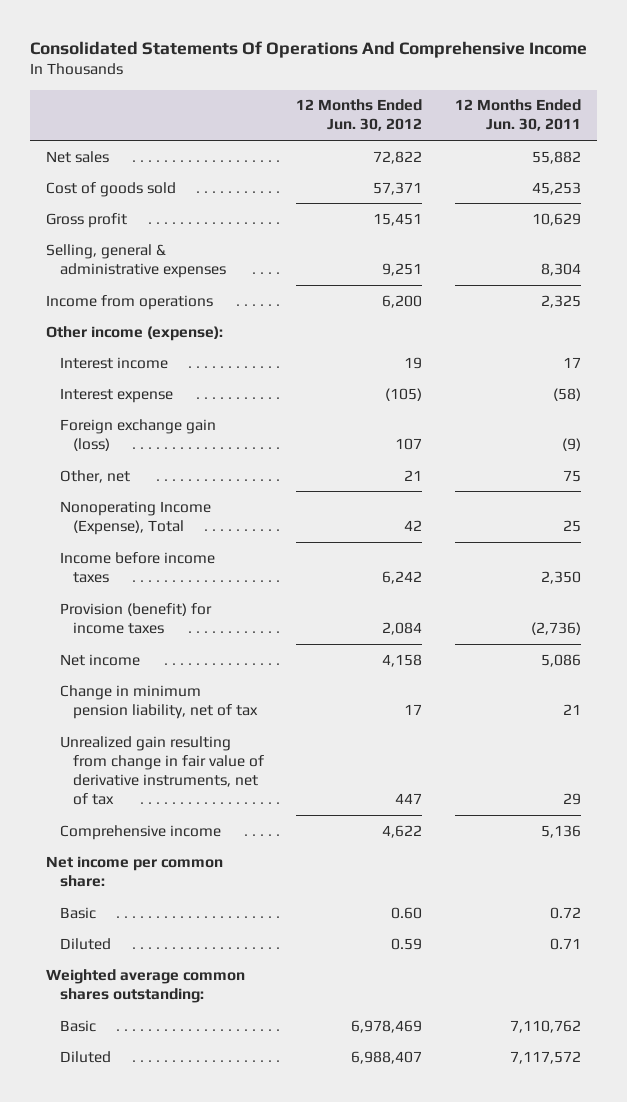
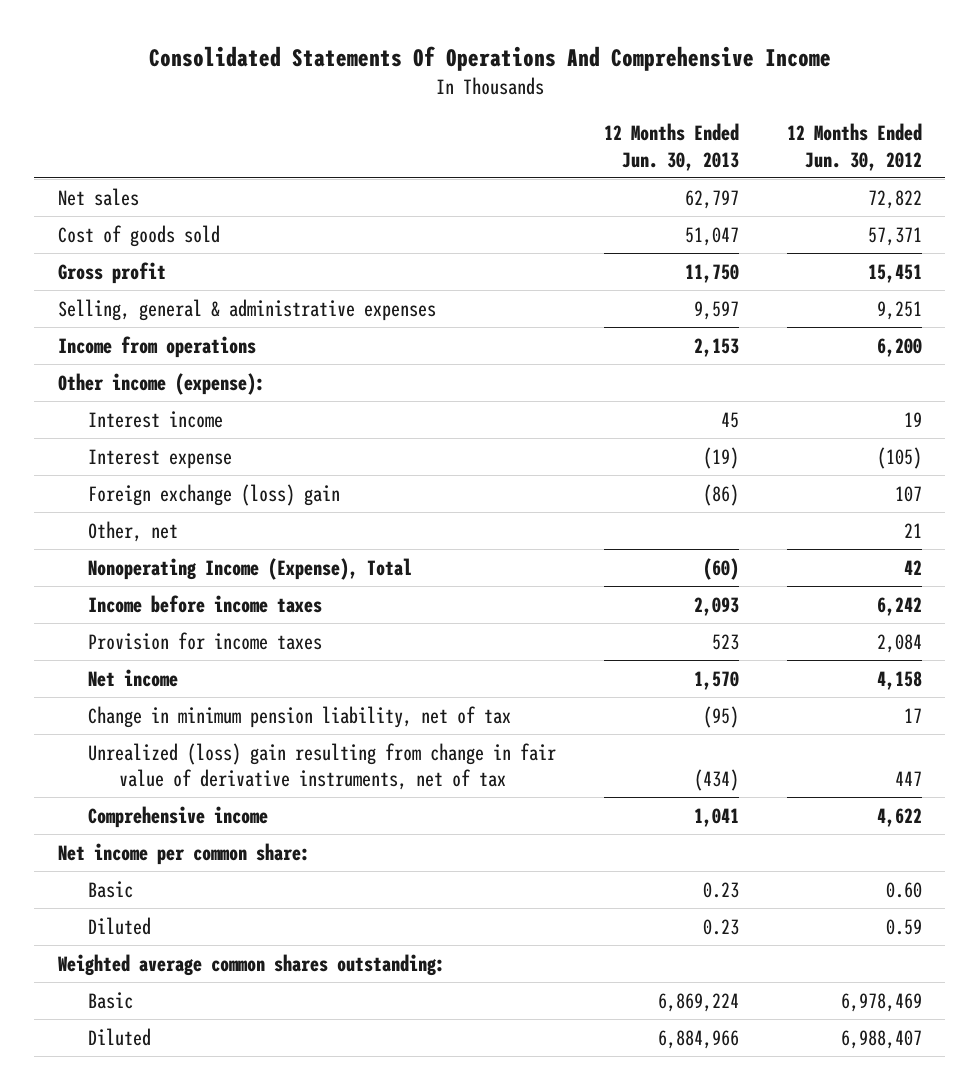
[454,99,581,132] 12 Months Ended Jun. 30, 2011 -> none
none -> [603,123,739,171] 12 Months Ended Jun. 30, 2013
[59,418,216,451] Foreign exchange gain (loss) -> [88,483,341,506] Foreign exchange (loss) gain
[59,602,212,634] Provision (benefit) for income taxes -> [88,631,323,650] Provision for income taxes
[59,735,265,806] Unrealized gain resulting from change in fair value of derivative instruments, net of tax -> [88,742,557,790] Unrealized (loss) gain resulting from change in fair value of derivative instruments, net of tax

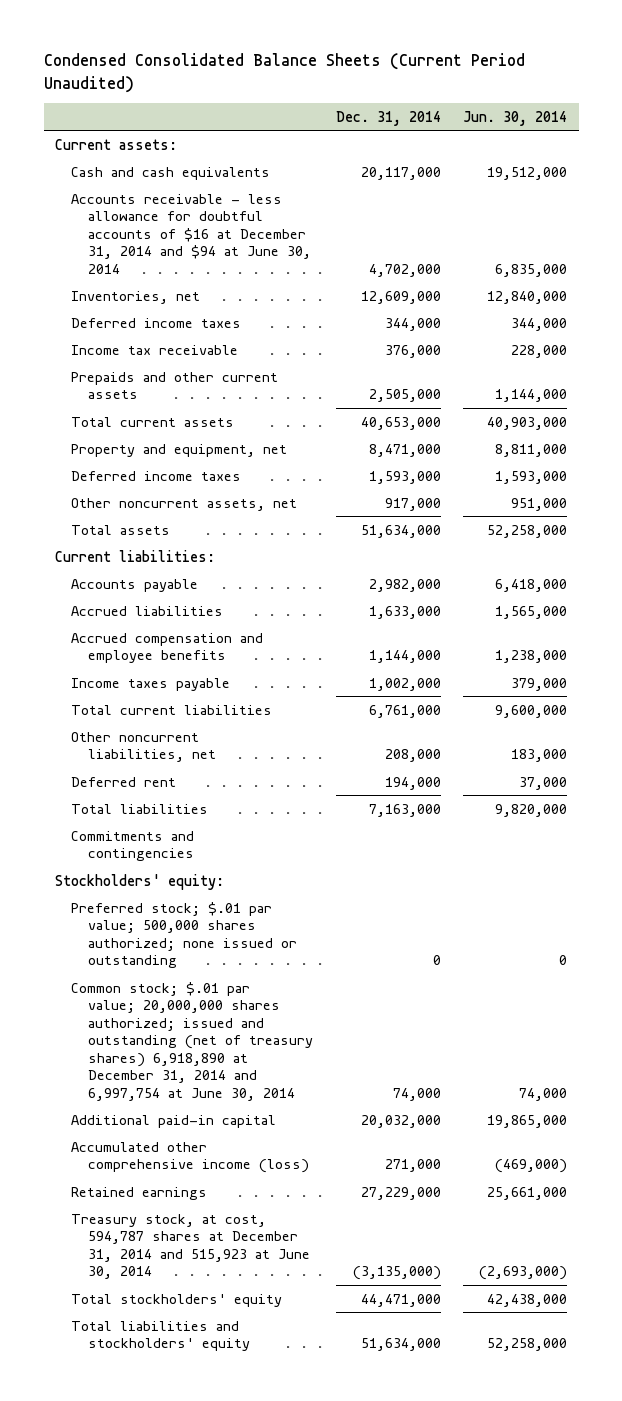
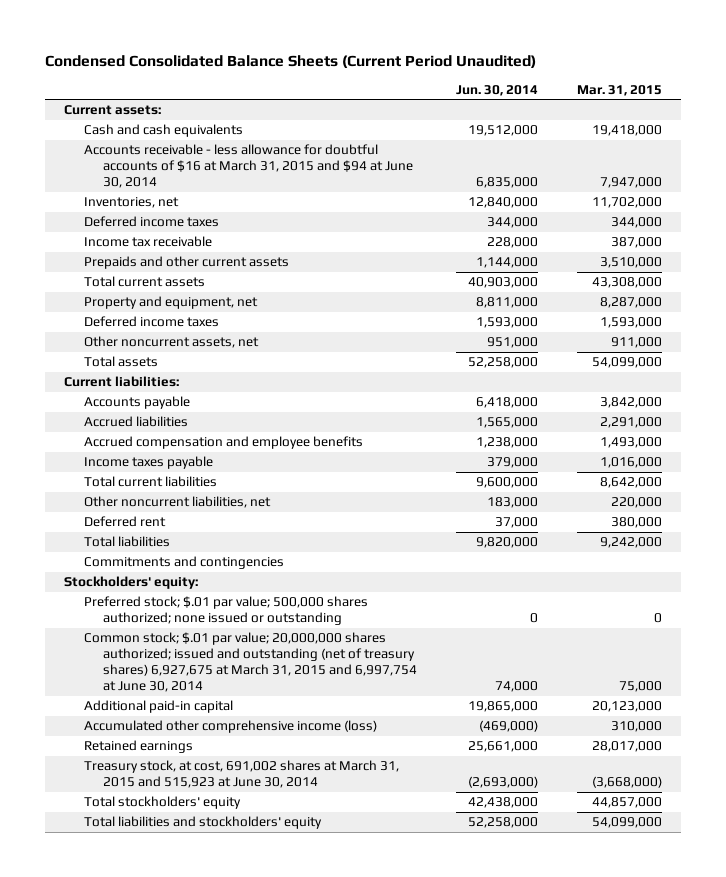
[335,110,441,126] Dec. 31, 2014 -> none
none -> [576,84,662,96] Mar. 31, 2015
[71,193,311,274] Accounts receivable - less allowance for doubtful accounts of $16 at December 31, 2014 and $94 at June 30, 2014 -> [83,144,414,189] Accounts receivable - less allowance for doubtful accounts of $16 at March 31, 2015 and $94 at June 30, 2014
[71,981,313,1101] Common stock; $.01 par value; 20,000,000 shares authorized; issued and outstanding (net of treasury shares) 6,918,890 at December 31, 2014 and 6,997,754 at June 30, 2014 -> [83,632,418,693] Common stock; $.01 par value; 20,000,000 shares authorized; issued and outstanding (net of treasury shares) 6,927,675 at March 31, 2015 and 6,997,754 at June 30, 2014
[71,1213,310,1280] Treasury stock, at cost, 594,787 shares at December 31, 2014 and 515,923 at June 30, 2014 -> [83,760,399,789] Treasury stock, at cost, 691,002 shares at March 31, 2015 and 515,923 at June 30, 2014

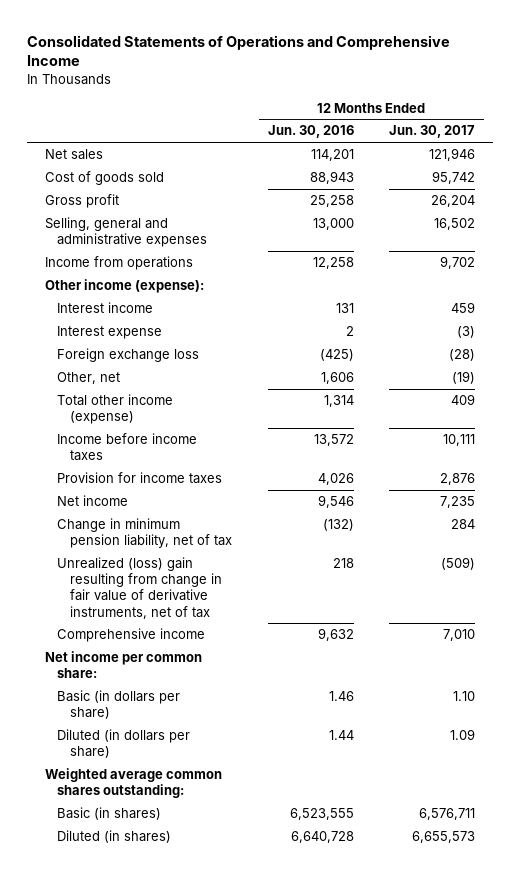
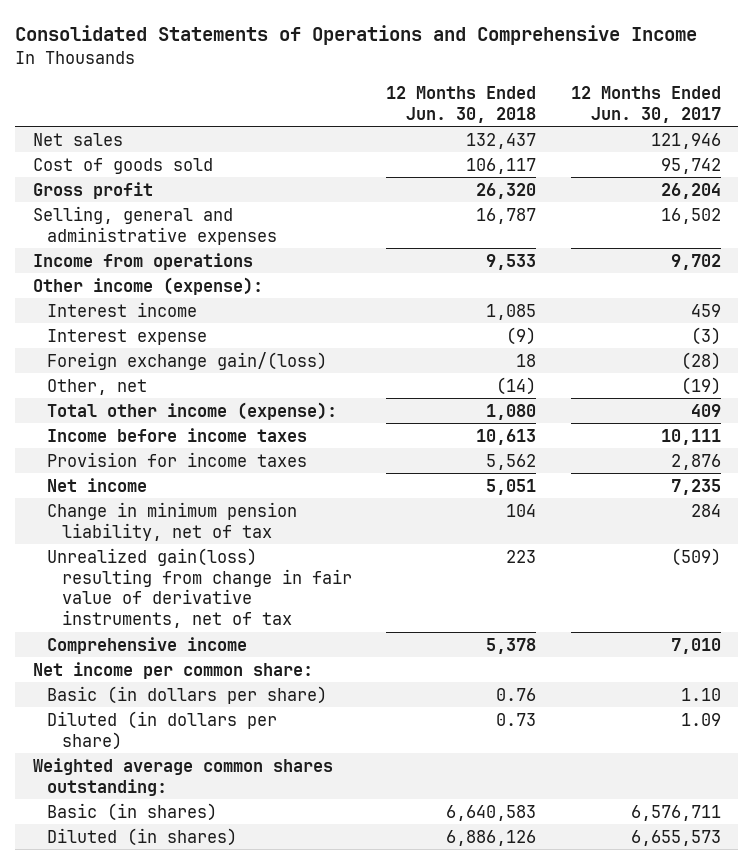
[267,125,354,139] Jun. 30, 2016 -> none
none -> [386,86,537,123] 12 Months Ended Jun. 30, 2018
[57,348,200,363] Foreign exchange loss -> [47,351,328,370] Foreign exchange gain/(loss)
[57,394,174,425] Total other income (expense) -> [47,401,338,420] Total other income (expense):
[57,557,223,619] Unrealized (loss) gain resulting from change in fair value of derivative instruments, net of tax -> [47,547,352,629] Unrealized gain(loss) resulting from change in fair value of derivative instruments, net of tax

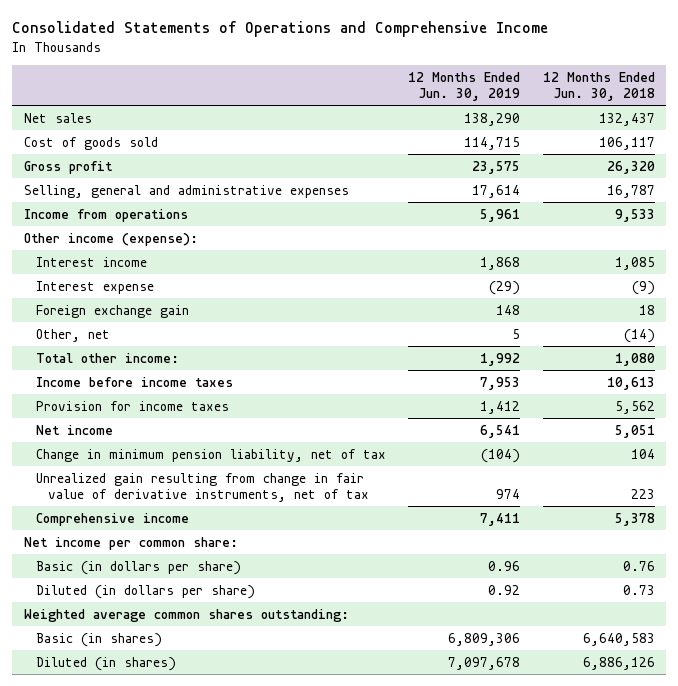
[570,86,721,123] 12 Months Ended Jun. 30, 2017 -> none
none -> [408,71,521,102] 12 Months Ended Jun. 30, 2019
[47,351,328,370] Foreign exchange gain/(loss) -> [36,304,190,318] Foreign exchange gain
[47,401,338,420] Total other income (expense): -> [36,352,180,363] Total other income:
[47,547,352,629] Unrealized gain(loss) resulting from change in fair value of derivative instruments, net of tax -> [36,472,370,502] Unrealized gain resulting from change in fair value of derivative instruments, net of tax

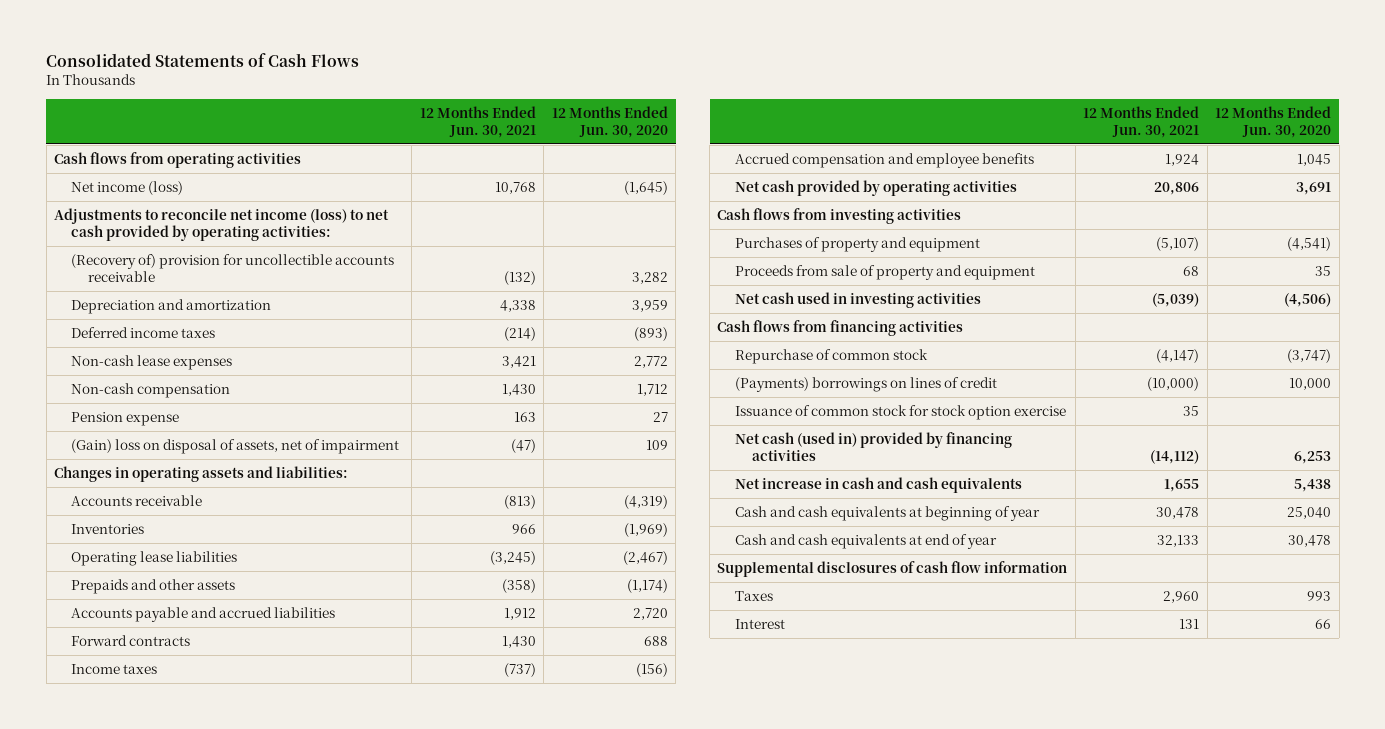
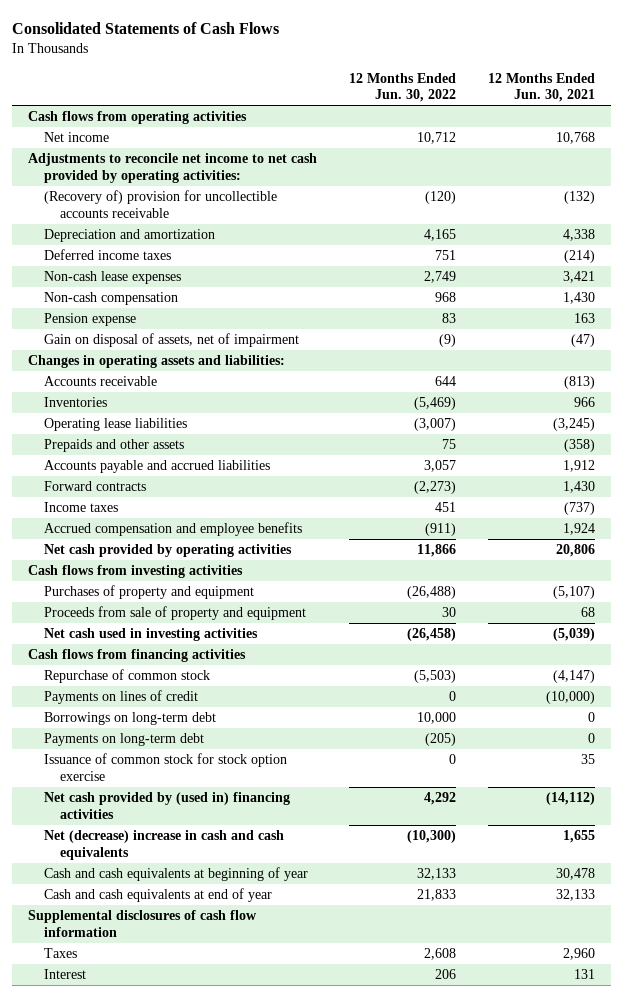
[551,105,668,139] 12 Months Ended Jun. 30, 2020 -> none
none -> [349,72,457,102] 12 Months Ended Jun. 30, 2022
[71,180,184,195] Net income (loss) -> [44,132,110,143] Net income
[54,207,390,242] Adjustments to reconcile net income (loss) to net cash provided by operating activities: -> [28,153,318,183] Adjustments to reconcile net income to net cash provided by operating activities:
[71,438,400,454] (Gain) loss on disposal of assets, net of impairment -> [44,333,300,348] Gain on disposal of assets, net of impairment
[734,376,997,392] (Payments) borrowings on lines of credit -> [44,690,199,705] Payments on lines of credit
none -> [44,712,217,726] Borrowings on long-term debt
none -> [44,733,205,747] Payments on long-term debt
[734,431,1012,462] Net cash (used in) provided by financing activities -> [44,792,291,819] Net cash provided by (used in) financing activities
[734,476,1022,493] Net increase in cash and cash equivalents -> [44,830,285,860] Net (decrease) increase in cash and cash equivalents

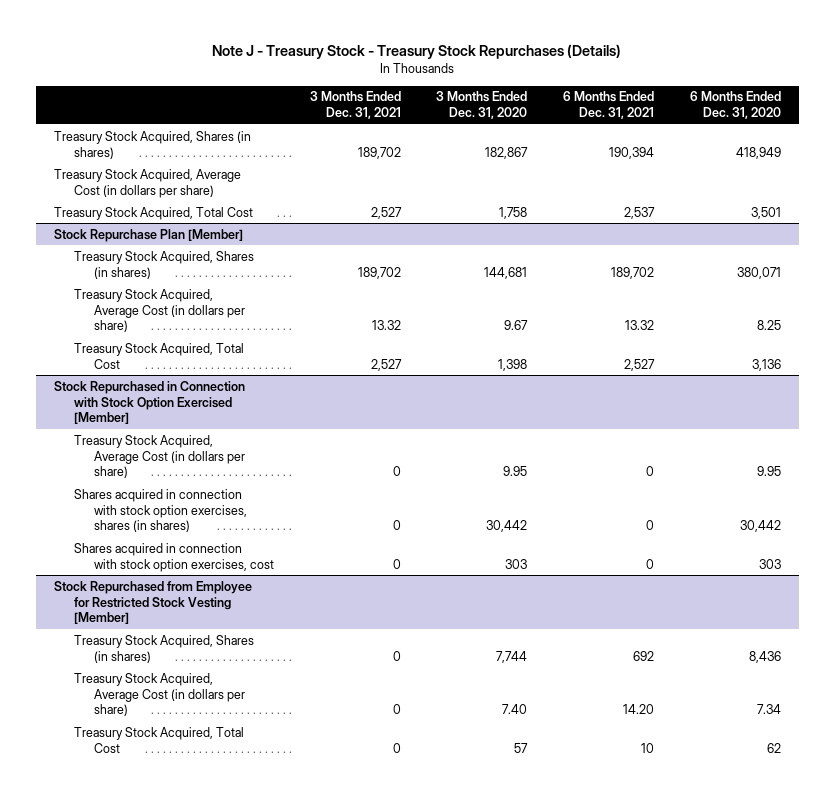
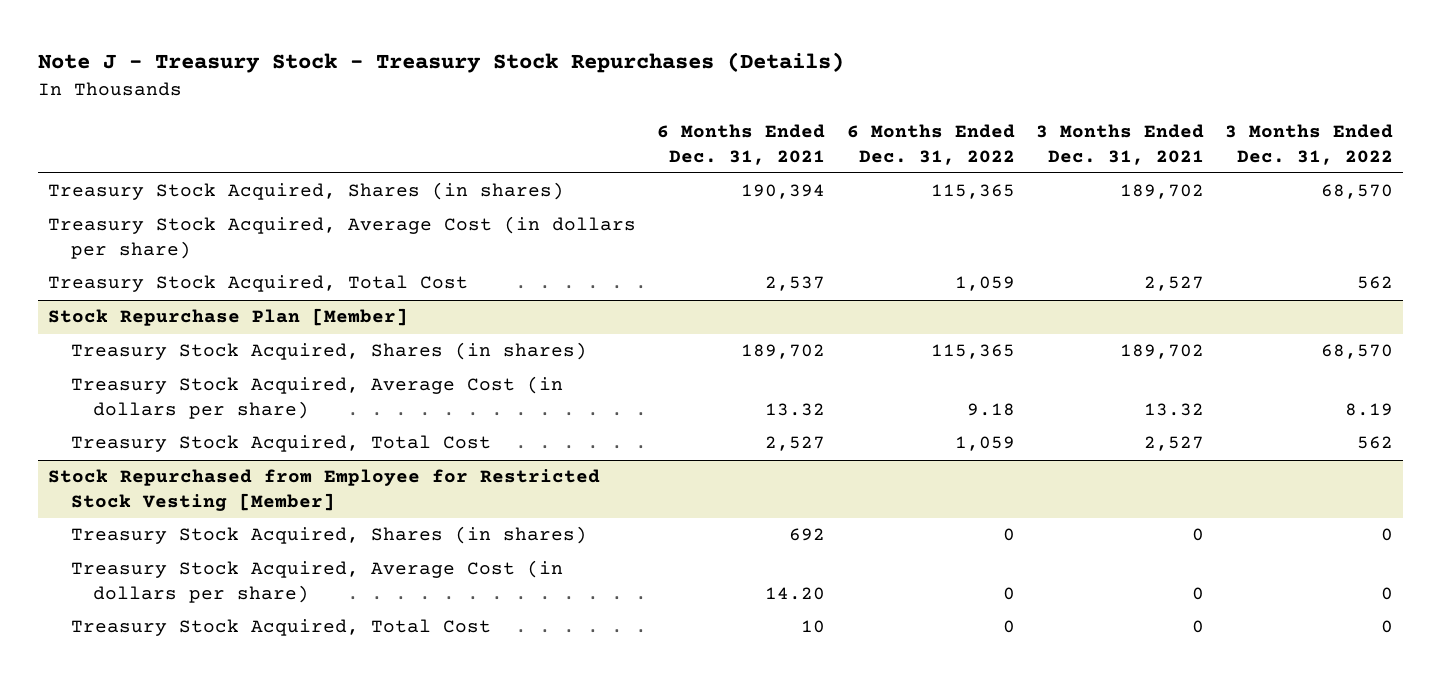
[436,91,528,120] 3 Months Ended Dec. 31, 2020 -> none
[689,91,781,120] 6 Months Ended Dec. 31, 2020 -> none
none -> [846,123,1015,165] 6 Months Ended Dec. 31, 2022
none -> [1224,123,1393,165] 3 Months Ended Dec. 31, 2022
[53,380,245,425] Stock Repurchased in Connection with Stock Option Exercised [Member] -> none
[73,434,245,479] Treasury Stock Acquired, Average Cost (in dollars per share) -> none
[73,488,247,533] Shares acquired in connection with stock option exercises, shares (in shares) -> none
[73,542,274,572] Shares acquired in connection with stock option exercises, cost -> none

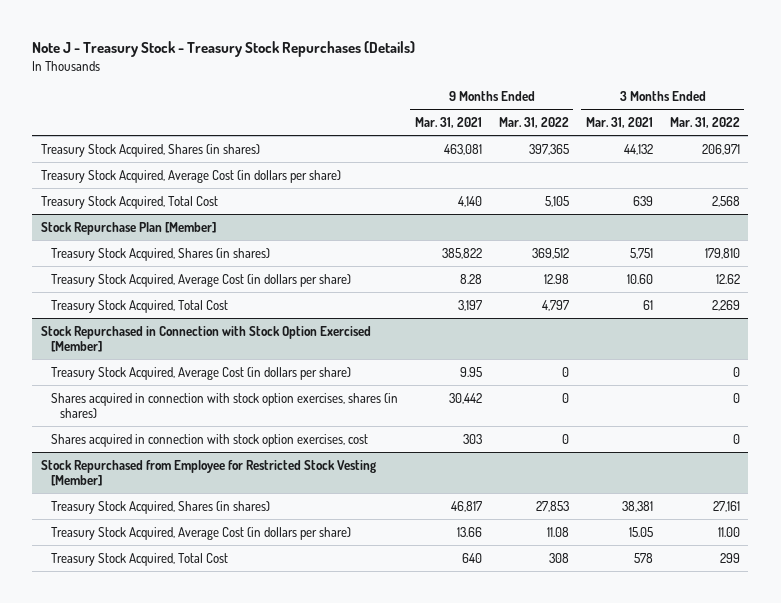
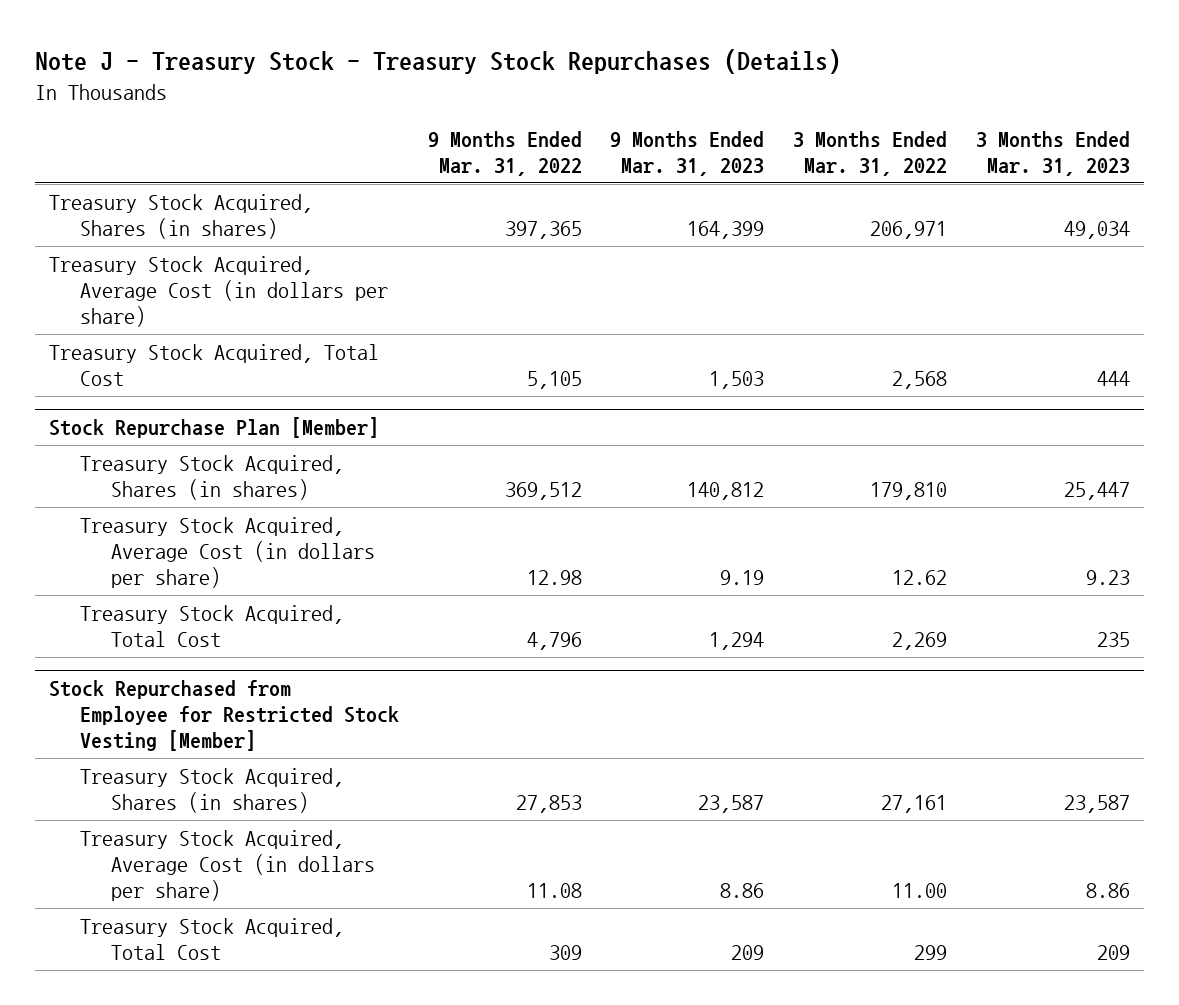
[414,117,482,129] Mar. 31, 2021 -> none
[585,117,653,129] Mar. 31, 2021 -> none
none -> [610,130,765,176] 9 Months Ended Mar. 31, 2023
none -> [975,130,1130,176] 3 Months Ended Mar. 31, 2023
[41,325,372,352] Stock Repurchased in Connection with Stock Option Exercised [Member] -> none
[50,366,351,380] Treasury Stock Acquired, Average Cost (in dollars per share) -> none
[50,392,398,418] Shares acquired in connection with stock option exercises, shares (in shares) -> none
[50,433,368,447] Shares acquired in connection with stock option exercises, cost -> none
[541,299,569,311] 4,797 -> [526,632,582,651] 4,796
[548,552,569,563] 308 -> [548,945,582,961] 309

